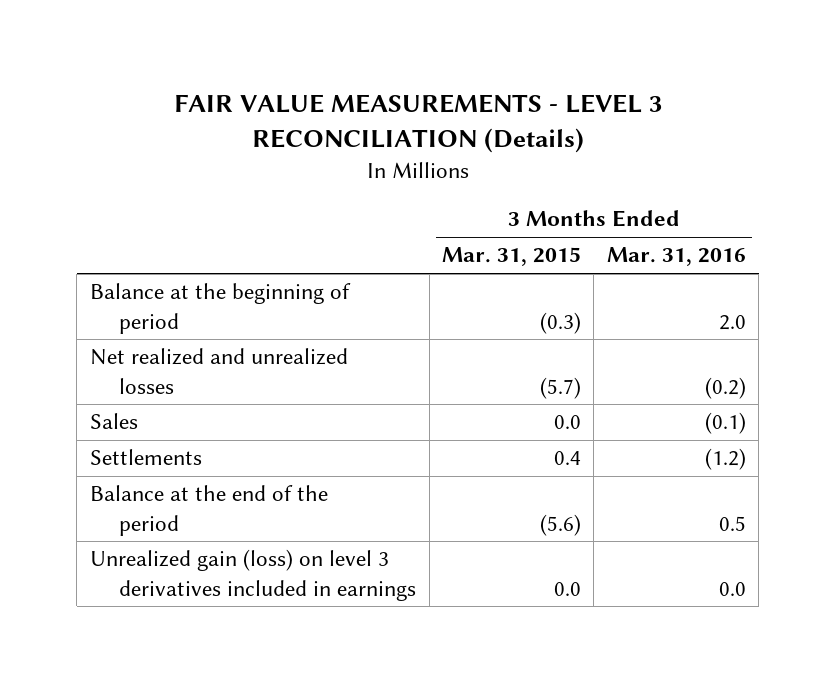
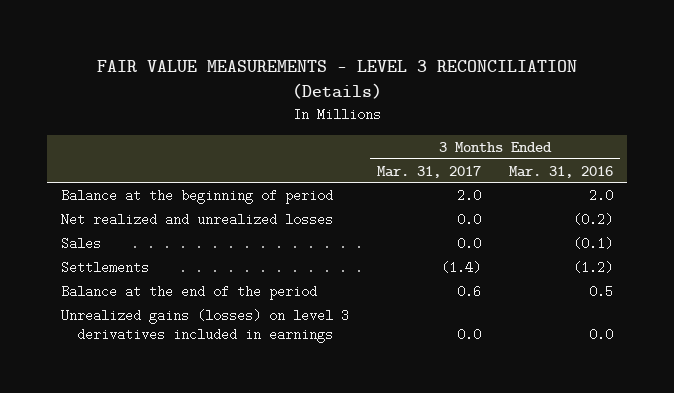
[441,247,581,267] Mar. 31, 2015 -> none
none -> [376,165,481,178] Mar. 31, 2017
[89,549,417,601] Unrealized gain (loss) on level 3 derivatives included in earnings -> [60,308,349,344] Unrealized gains (losses) on level 3 derivatives included in earnings

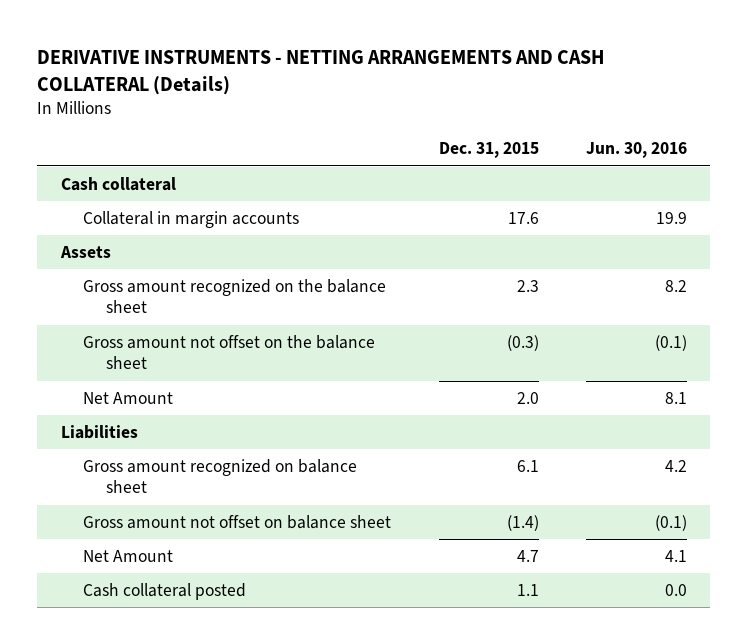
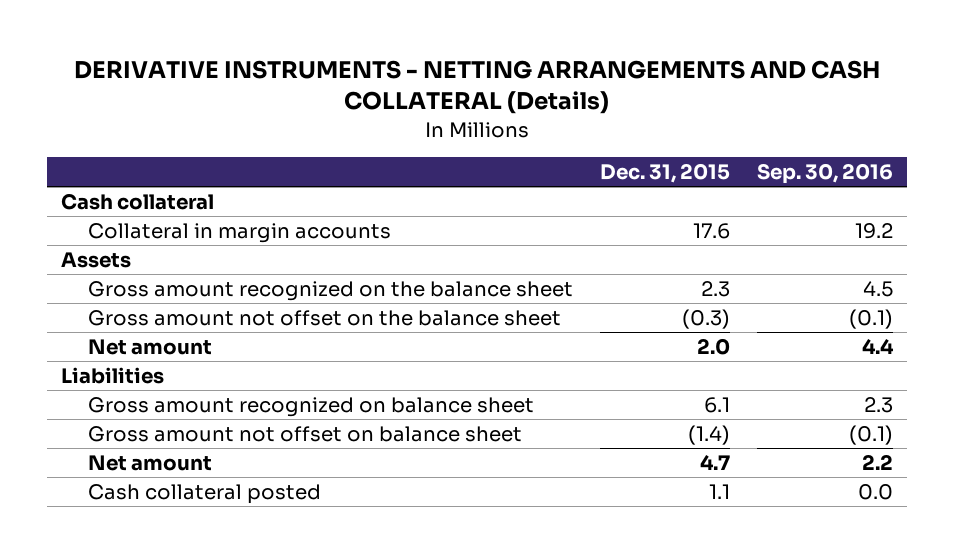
[585,142,687,159] Jun. 30, 2016 -> none
none -> [757,162,894,184] Sep. 30, 2016
[83,391,174,404] Net Amount -> [88,338,213,355] Net amount
[83,549,174,562] Net Amount -> [88,454,213,471] Net amount

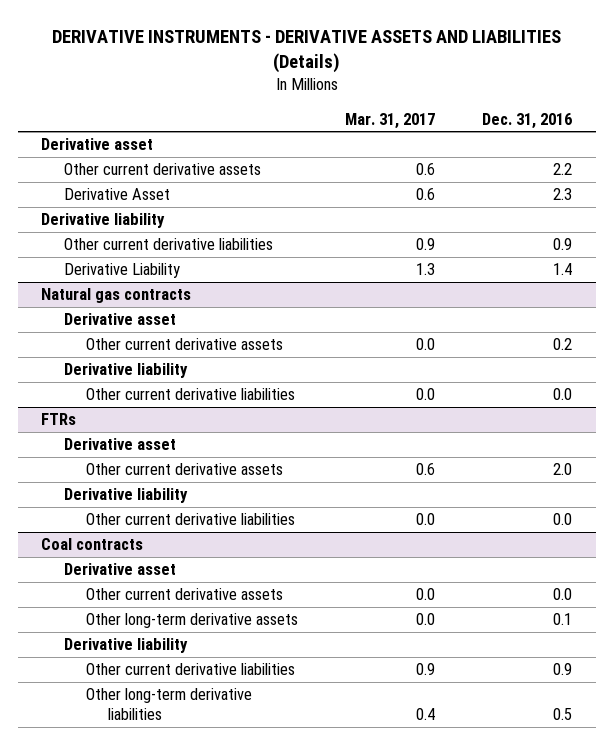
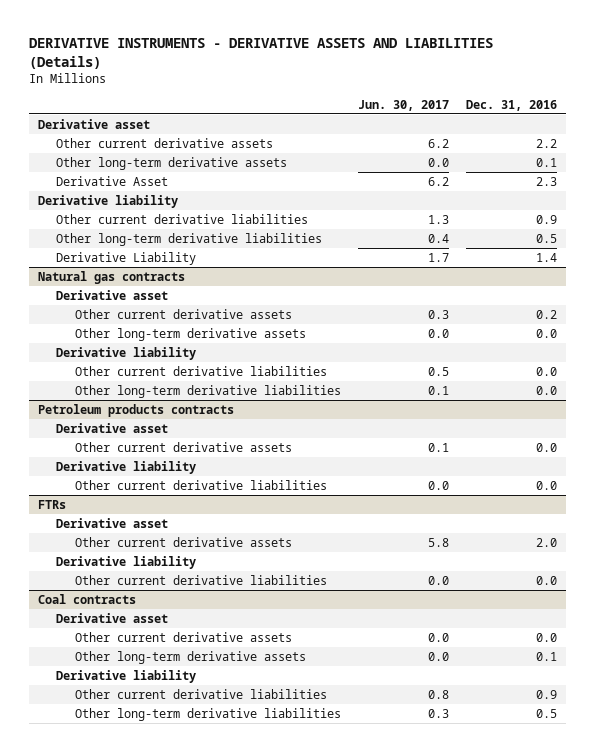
[345,112,436,129] Mar. 31, 2017 -> none
none -> [357,99,449,111] Jun. 30, 2017
none -> [56,156,288,170] Other long-term derivative assets
none -> [56,232,323,246] Other long-term derivative liabilities
none -> [74,327,306,341] Other long-term derivative assets
none -> [74,384,341,398] Other long-term derivative liabilities
none -> [37,403,234,417] Petroleum products contracts
none -> [56,422,169,433] Derivative asset
none -> [74,441,292,452] Other current derivative assets
none -> [56,460,197,474] Derivative liability
none -> [74,479,327,490] Other current derivative liabilities

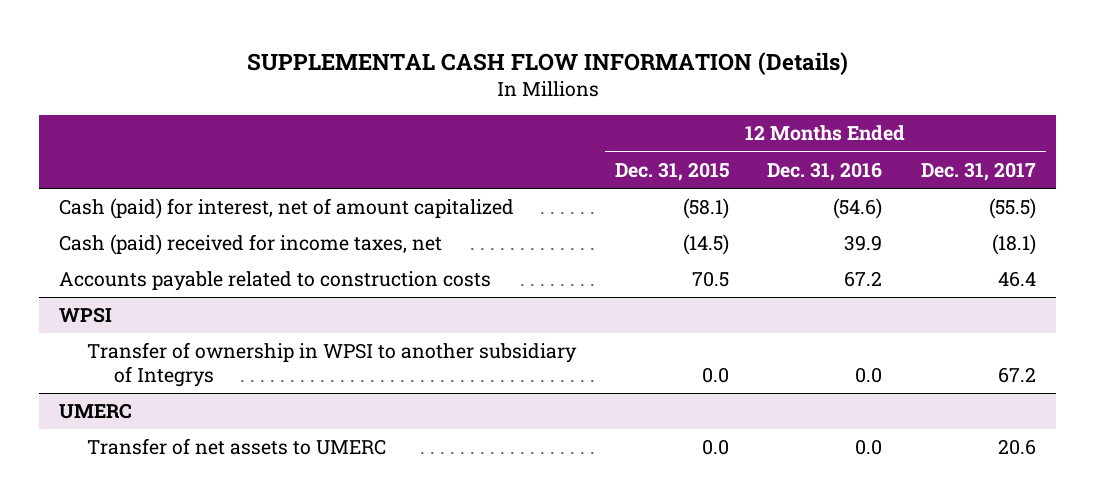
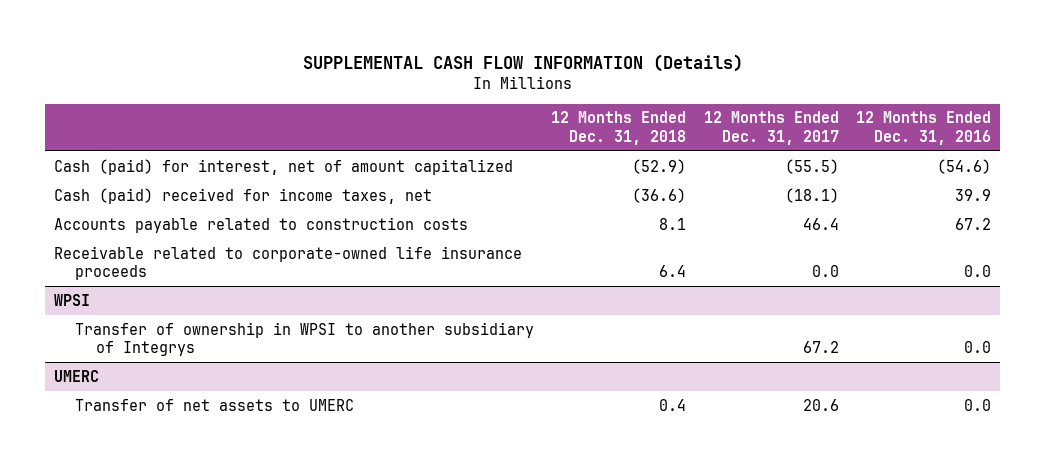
[614,161,729,181] Dec. 31, 2015 -> none
none -> [551,111,687,145] 12 Months Ended Dec. 31, 2018
none -> [54,245,523,281] Receivable related to corporate-owned life insurance proceeds

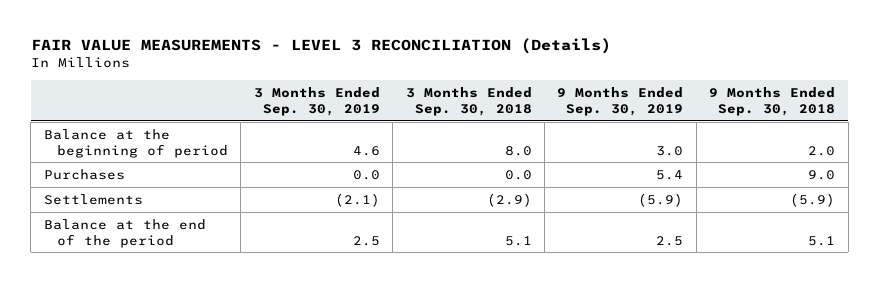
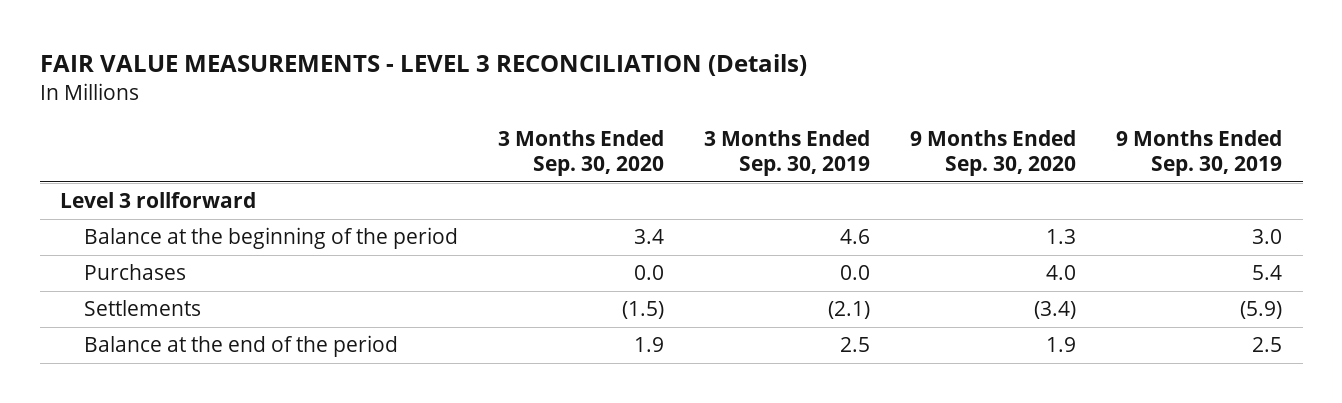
[405,86,532,116] 3 Months Ended Sep. 30, 2018 -> none
[709,86,836,116] 9 Months Ended Sep. 30, 2018 -> none
none -> [497,129,664,177] 3 Months Ended Sep. 30, 2020
none -> [910,129,1077,177] 9 Months Ended Sep. 30, 2020
none -> [59,192,256,209] Level 3 rollforward
[43,128,228,158] Balance at the beginning of period -> [83,227,458,250] Balance at the beginning of the period

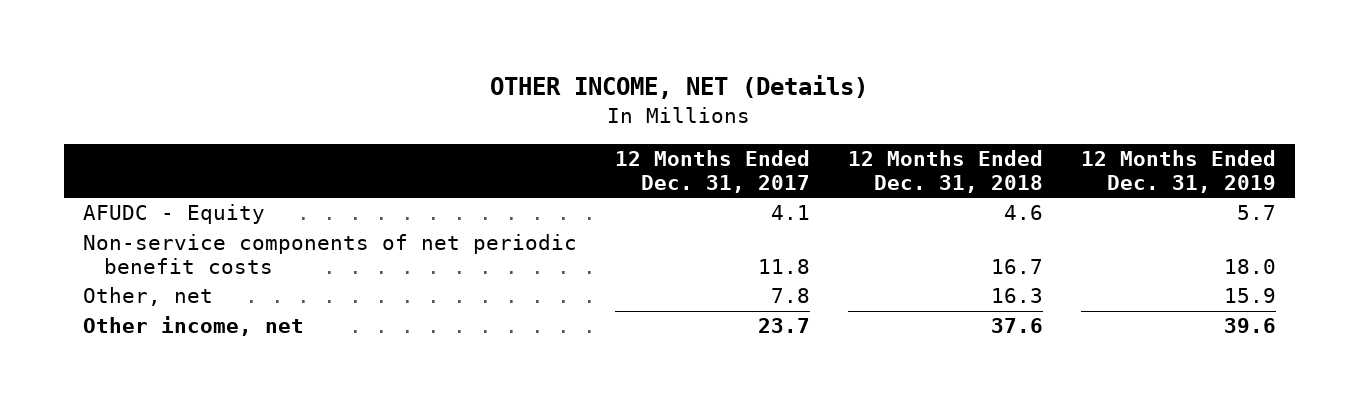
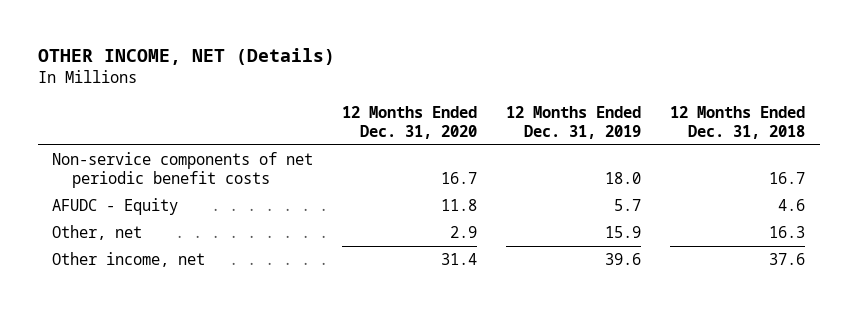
[614,150,810,193] 12 Months Ended Dec. 31, 2017 -> none
none -> [342,105,478,139] 12 Months Ended Dec. 31, 2020
[82,204,265,225] AFUDC - Equity -> [52,198,179,216] AFUDC - Equity

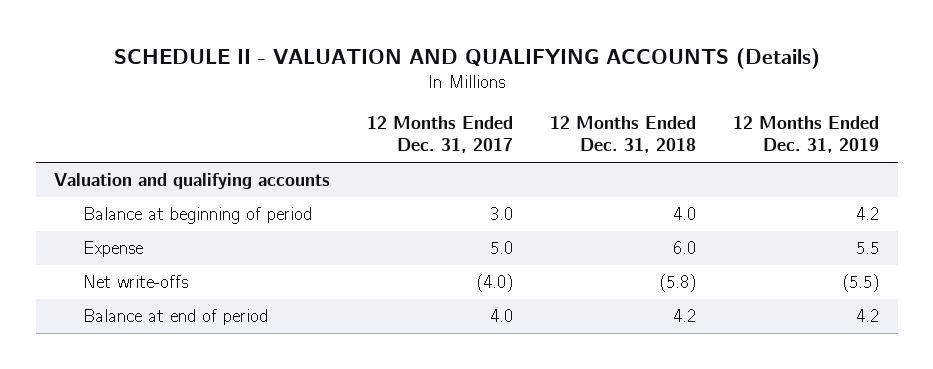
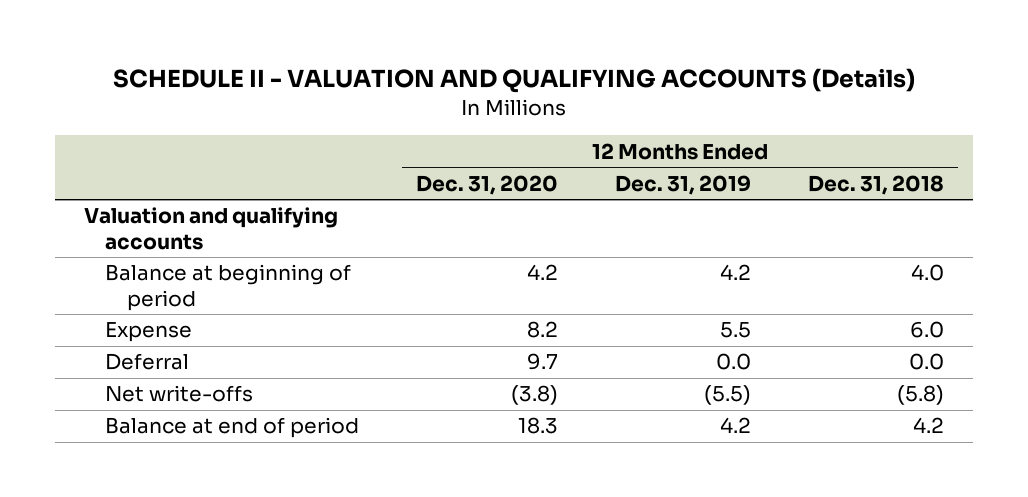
[367,115,514,154] 12 Months Ended Dec. 31, 2017 -> none
none -> [416,174,559,195] Dec. 31, 2020
none -> [105,353,190,371] Deferral

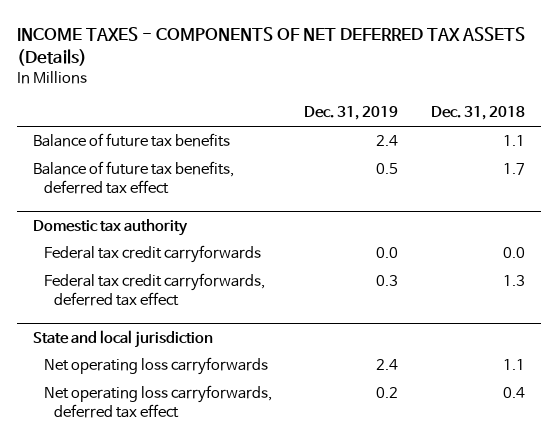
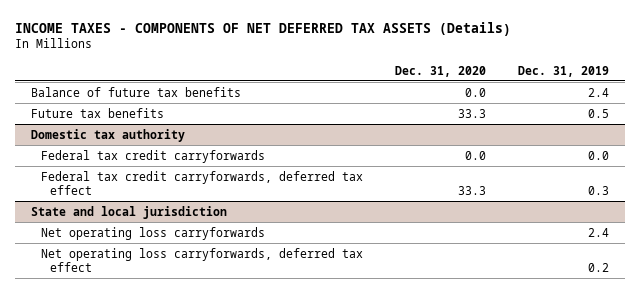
[430,106,525,121] Dec. 31, 2018 -> none
none -> [394,65,486,77] Dec. 31, 2020
[33,161,235,194] Balance of future tax benefits, deferred tax effect -> [31,107,165,118] Future tax benefits

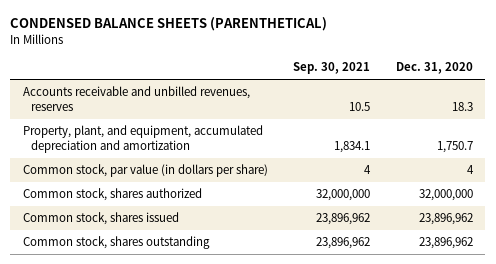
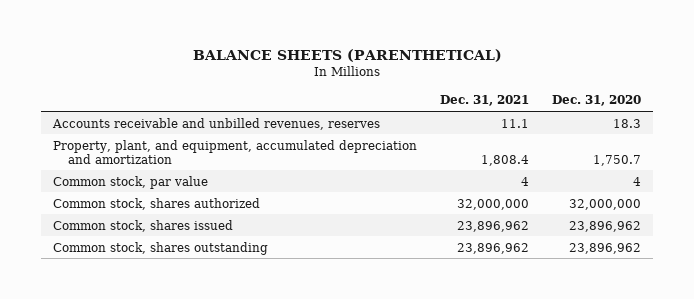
[10,17,328,32] CONDENSED BALANCE SHEETS (PARENTHETICAL) -> [192,48,502,62] BALANCE SHEETS (PARENTHETICAL)
[293,62,371,75] Sep. 30, 2021 -> none
none -> [439,95,529,107] Dec. 31, 2021
[23,164,269,178] Common stock, par value (in dollars per share) -> [52,175,208,189] Common stock, par value

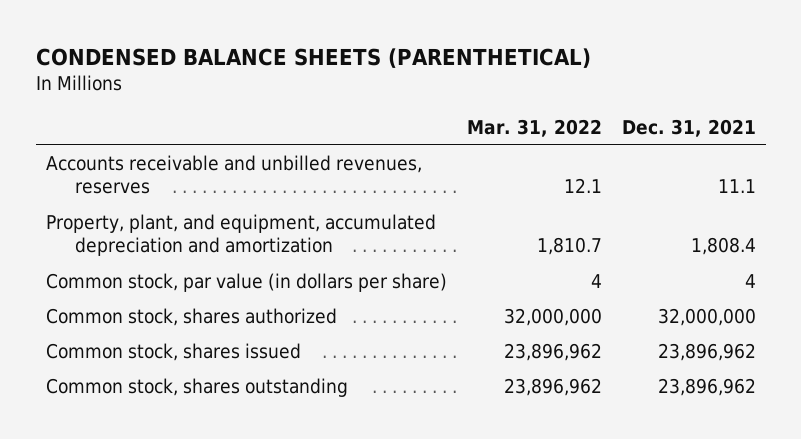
[192,48,502,62] BALANCE SHEETS (PARENTHETICAL) -> [35,47,591,68] CONDENSED BALANCE SHEETS (PARENTHETICAL)
[552,95,642,107] Dec. 31, 2020 -> none
none -> [466,118,602,137] Mar. 31, 2022
[52,175,208,189] Common stock, par value -> [45,272,447,292] Common stock, par value (in dollars per share)

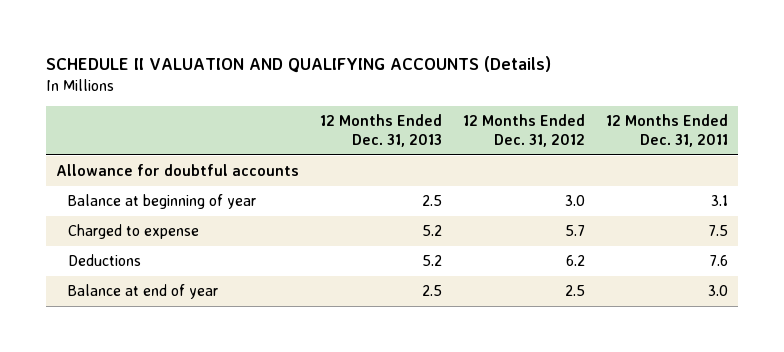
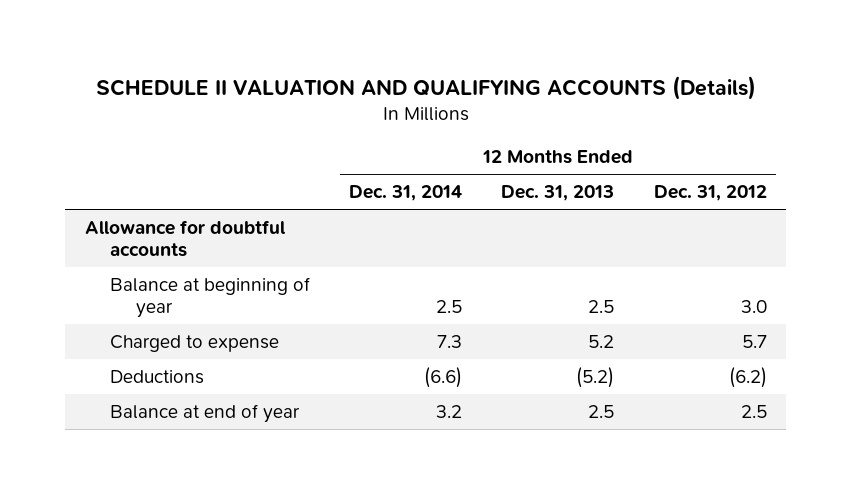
[605,114,728,148] 12 Months Ended Dec. 31, 2011 -> none
none -> [349,185,463,202] Dec. 31, 2014
[422,255,443,267] 5.2 -> [576,367,615,389] (5.2)
[565,255,585,267] 6.2 -> [728,367,767,389] (6.2)

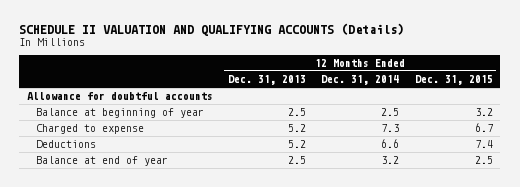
[653,185,767,202] Dec. 31, 2012 -> none
none -> [414,75,493,86] Dec. 31, 2015
[424,367,463,389] (6.6) -> [381,139,400,149] 6.6
[576,367,615,389] (5.2) -> [288,140,307,149] 5.2

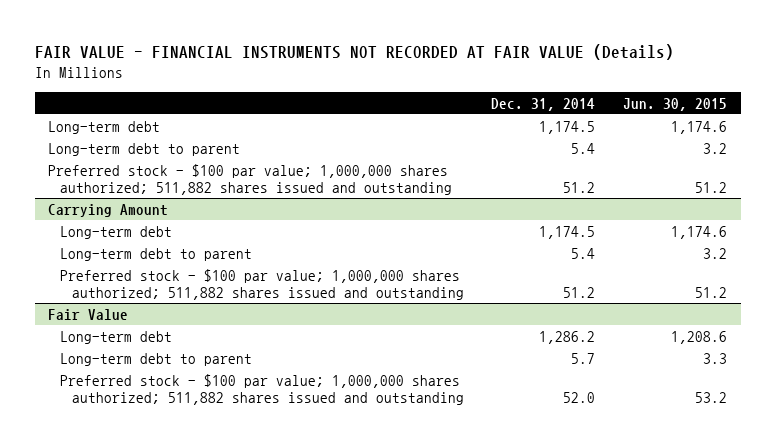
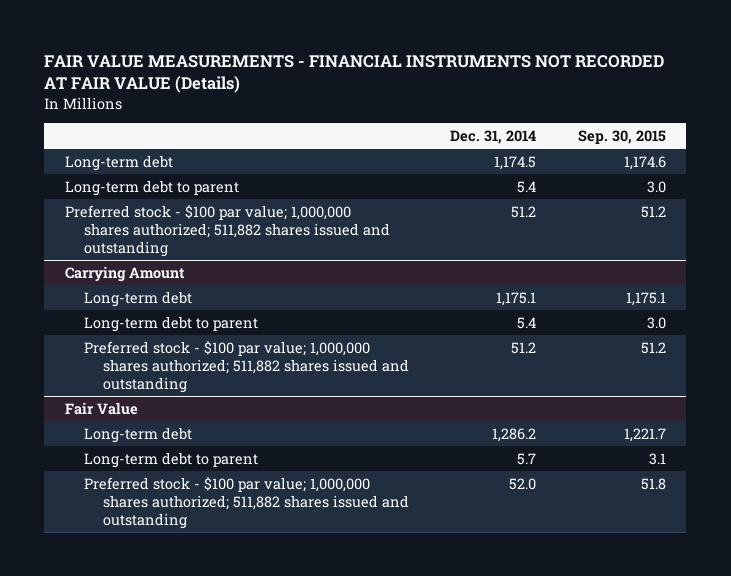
[34,44,674,61] FAIR VALUE - FINANCIAL INSTRUMENTS NOT RECORDED AT FAIR VALUE (Details) -> [44,54,665,94] FAIR VALUE MEASUREMENTS - FINANCIAL INSTRUMENTS NOT RECORDED AT FAIR VALUE (Details)
[622,97,727,111] Jun. 30, 2015 -> none
none -> [577,129,666,144] Sep. 30, 2015
[539,225,596,239] 1,174.5 -> [496,291,537,306] 1,175.1

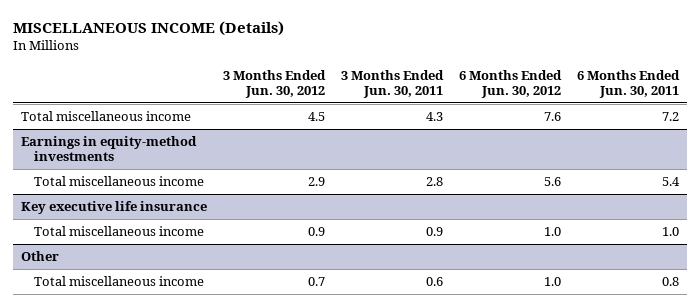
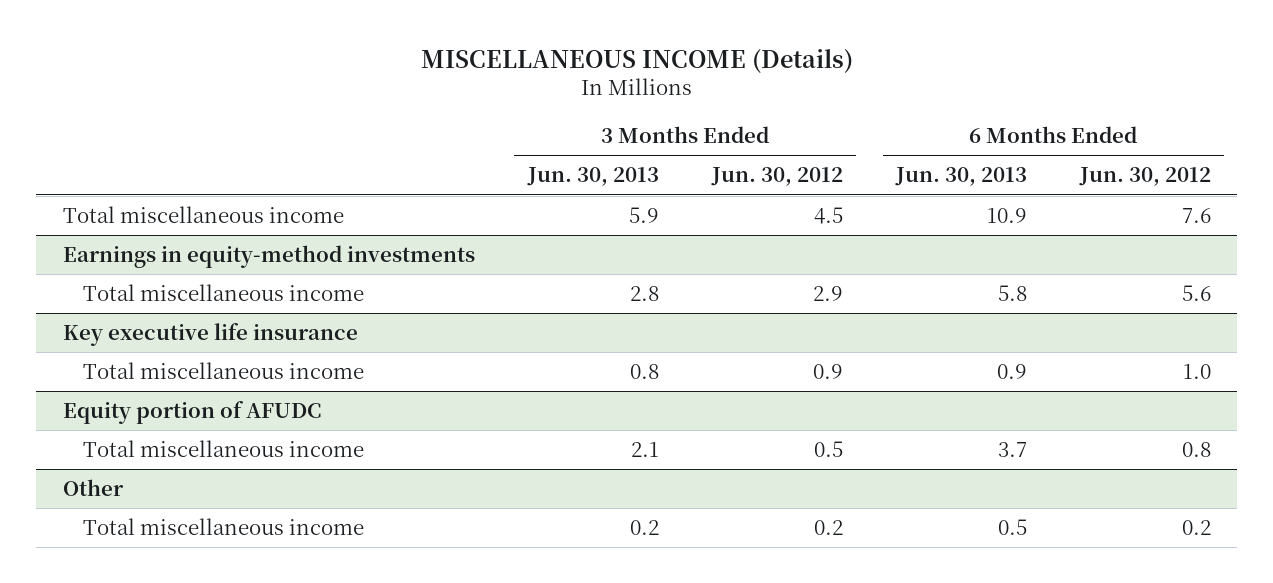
[340,69,444,98] 3 Months Ended Jun. 30, 2011 -> none
[577,69,681,98] 6 Months Ended Jun. 30, 2011 -> none
none -> [526,167,659,187] Jun. 30, 2013
none -> [894,167,1027,187] Jun. 30, 2013
none -> [62,401,321,425] Equity portion of AFUDC
none -> [82,440,364,458] Total miscellaneous income
[307,276,325,286] 0.7 -> [813,520,843,536] 0.2
[544,276,562,286] 1.0 -> [1181,520,1211,536] 0.2

